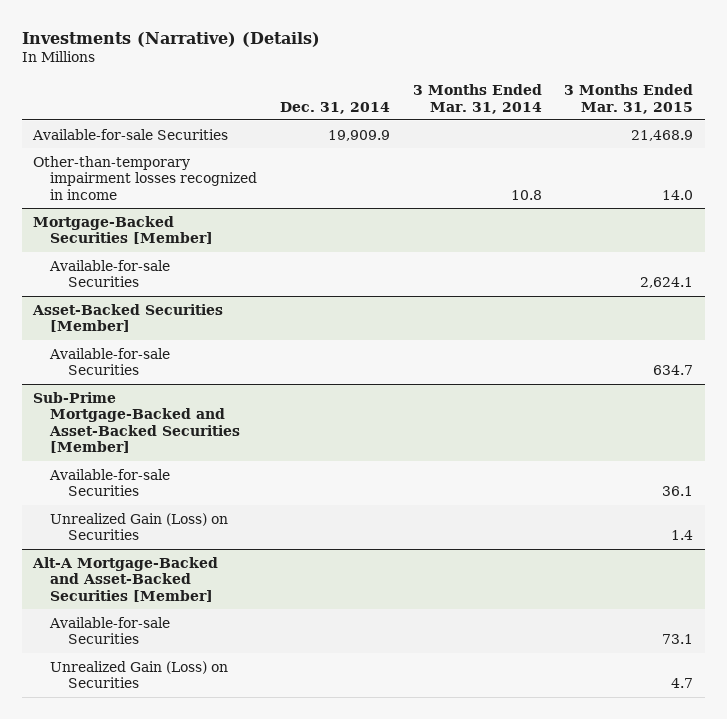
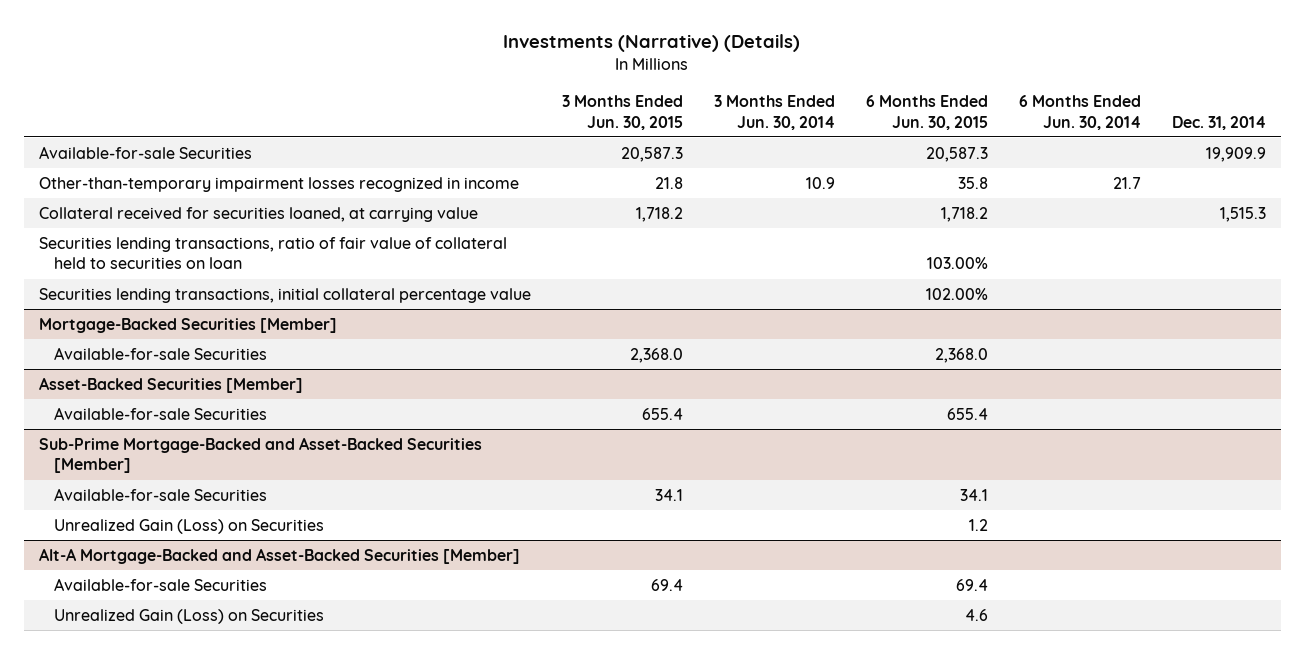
[412,84,542,114] 3 Months Ended Mar. 31, 2014 -> none
[564,84,694,114] 3 Months Ended Mar. 31, 2015 -> none
none -> [561,95,683,130] 3 Months Ended Jun. 30, 2015
none -> [713,95,835,130] 3 Months Ended Jun. 30, 2014
none -> [865,95,988,130] 6 Months Ended Jun. 30, 2015
none -> [1018,95,1141,130] 6 Months Ended Jun. 30, 2014
none -> [38,206,478,222] Collateral received for securities loaned, at carrying value
none -> [38,236,507,270] Securities lending transactions, ratio of fair value of collateral held to securities on loan
none -> [38,287,531,303] Securities lending transactions, initial collateral percentage value

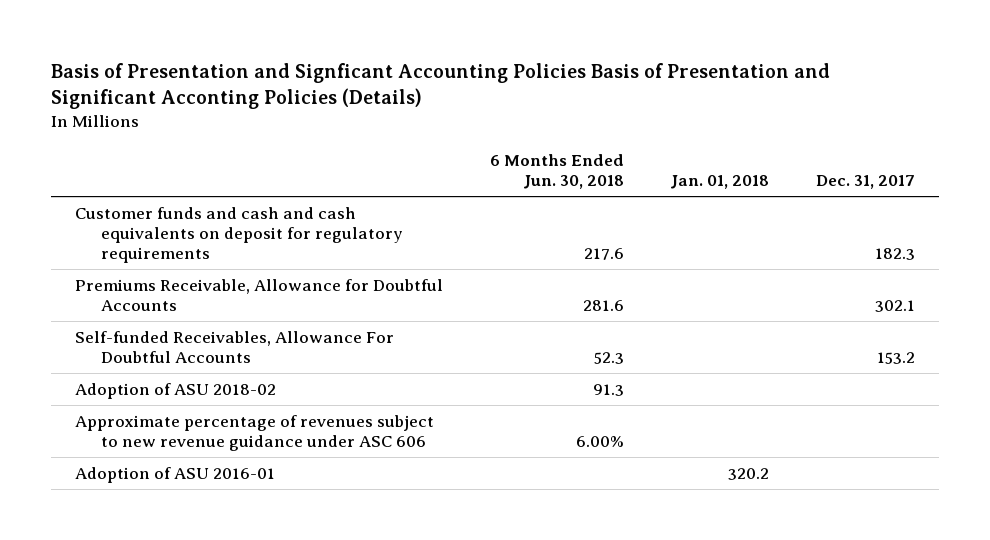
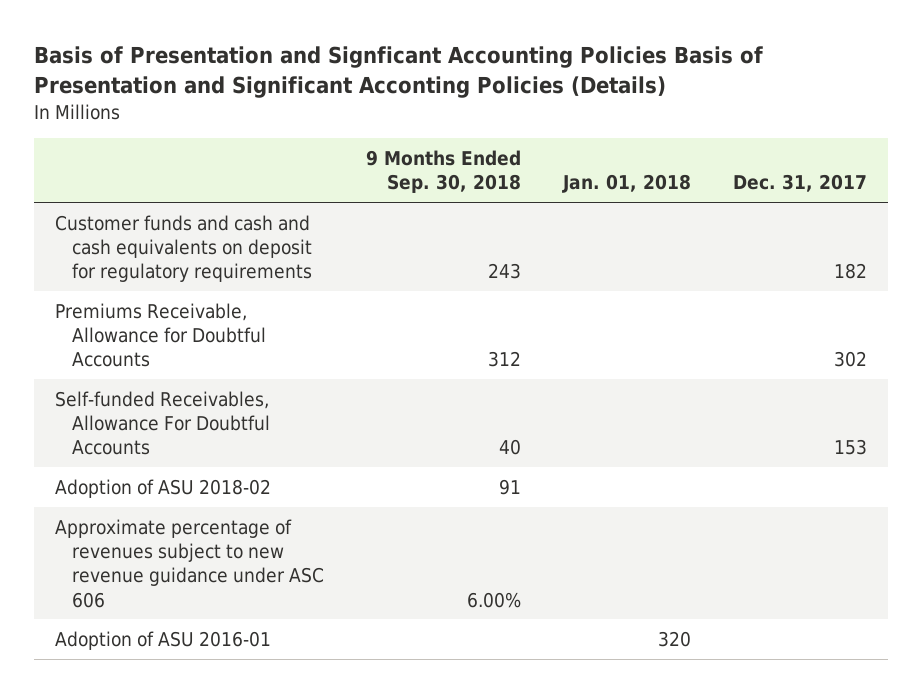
[489,153,624,190] 6 Months Ended Jun. 30, 2018 -> none
none -> [366,150,522,194] 9 Months Ended Sep. 30, 2018
[875,248,916,261] 182.3 -> [833,263,867,280] 182
[875,300,916,313] 302.1 -> [833,351,867,368] 302
[877,352,916,365] 153.2 -> [833,439,867,456] 153
[728,467,770,480] 320.2 -> [657,630,691,647] 320

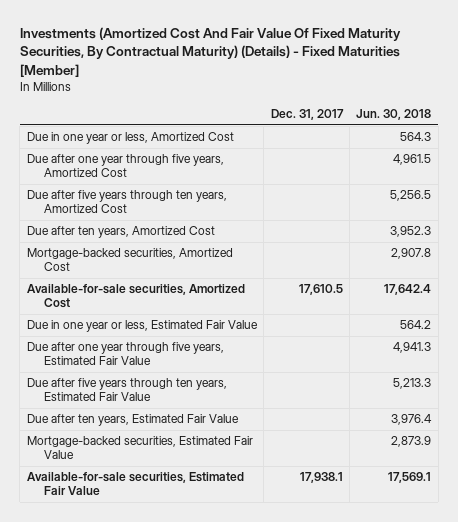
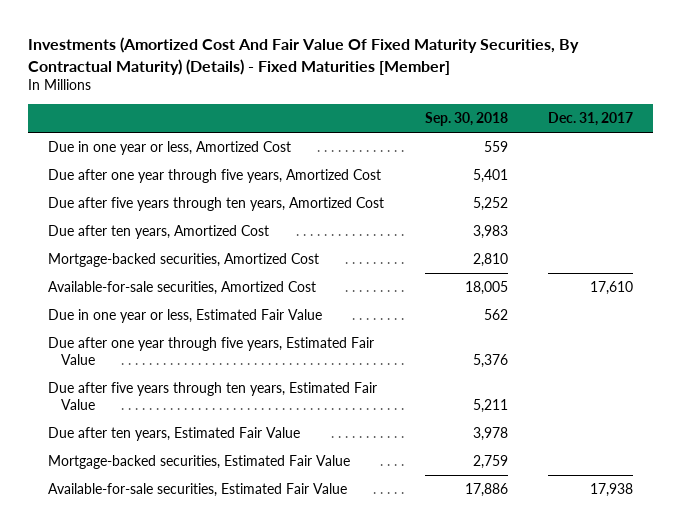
[356,108,432,120] Jun. 30, 2018 -> none
none -> [424,112,508,127] Sep. 30, 2018
[298,284,343,296] 17,610.5 -> [589,280,633,295] 17,610
[299,472,343,484] 17,938.1 -> [589,482,633,497] 17,938

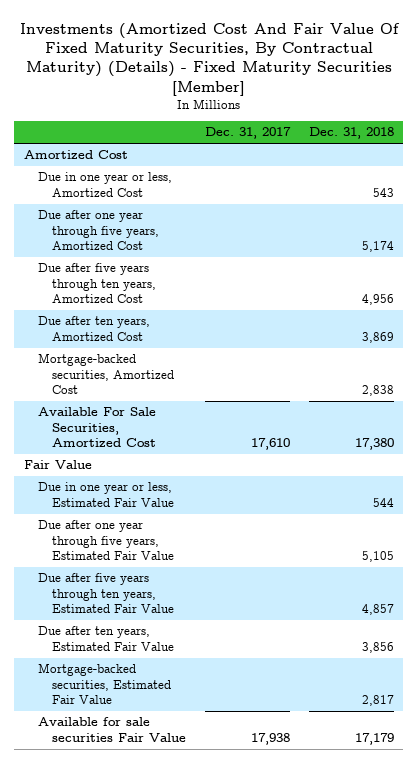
[28,36,580,75] Investments (Amortized Cost And Fair Value Of Fixed Maturity Securities, By Contractual Maturity) (Details) - Fixed Maturities [Member] -> [19,22,400,96] Investments (Amortized Cost And Fair Value Of Fixed Maturity Securities, By Contractual Maturity) (Details) - Fixed Maturity Securities [Member]
[424,112,508,127] Sep. 30, 2018 -> none
none -> [308,127,394,140] Dec. 31, 2018
none -> [23,150,128,160] Amortized Cost
[48,280,317,295] Available-for-sale securities, Amortized Cost -> [38,407,157,448] Available For Sale Securities, Amortized Cost
none -> [23,460,92,470] Fair Value
[48,482,348,497] Available-for-sale securities, Estimated Fair Value -> [38,717,187,742] Available for sale securities Fair Value

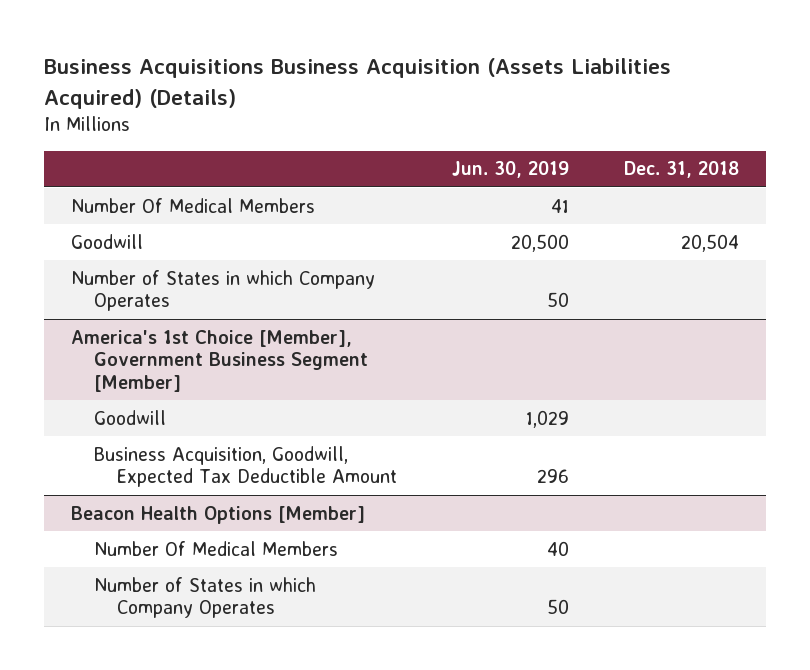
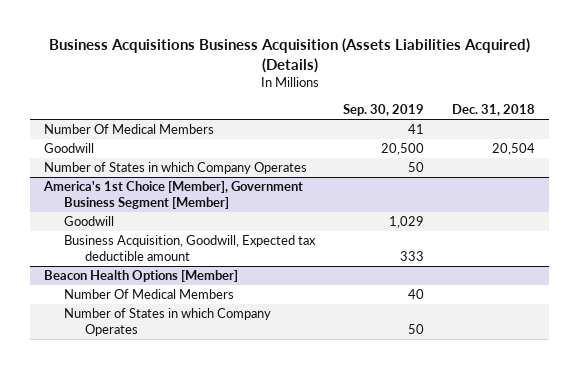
[452,161,570,179] Jun. 30, 2019 -> none
none -> [343,104,425,117] Sep. 30, 2019
[94,445,398,488] Business Acquisition, Goodwill, Expected Tax Deductible Amount -> [64,235,317,262] Business Acquisition, Goodwill, Expected tax deductible amount

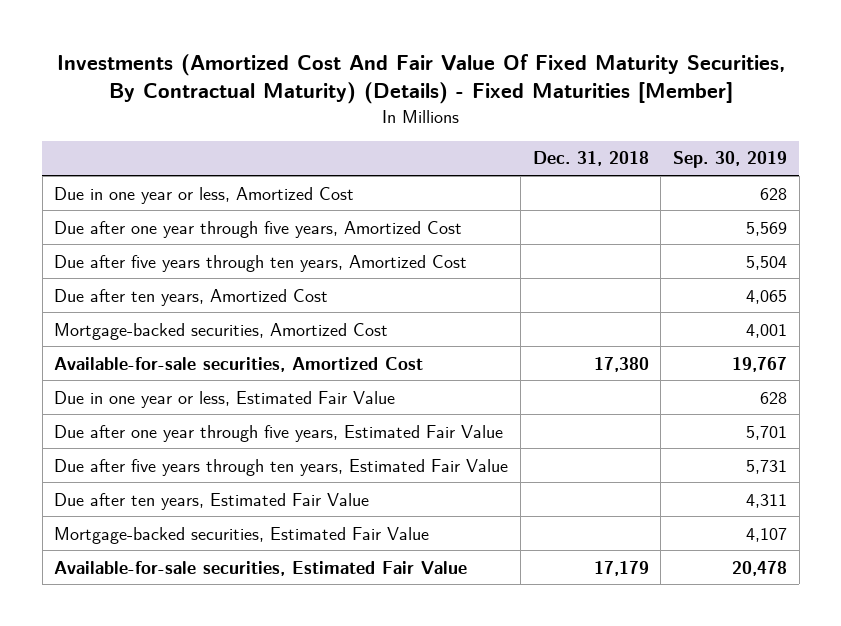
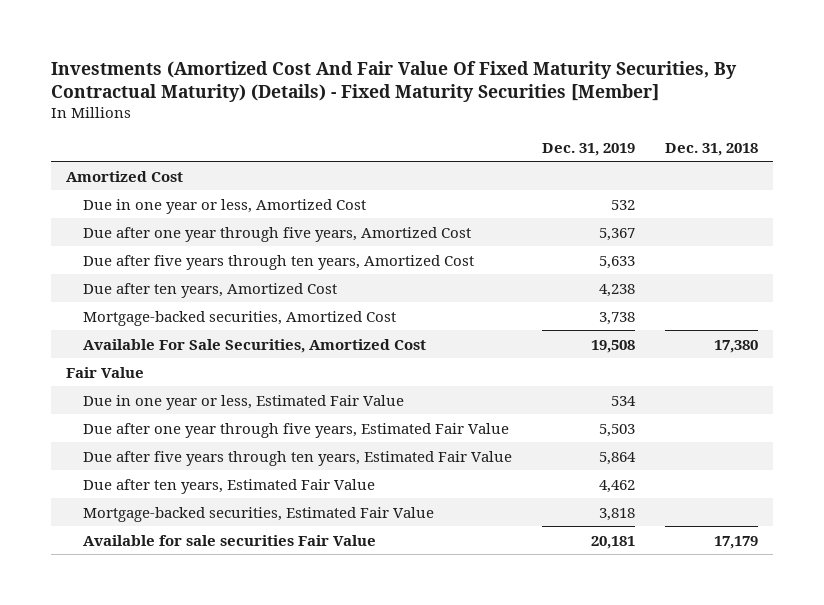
[56,54,785,105] Investments (Amortized Cost And Fair Value Of Fixed Maturity Securities, By Contractual Maturity) (Details) - Fixed Maturities [Member] -> [51,60,738,102] Investments (Amortized Cost And Fair Value Of Fixed Maturity Securities, By Contractual Maturity) (Details) - Fixed Maturity Securities [Member]
[672,151,787,169] Sep. 30, 2019 -> none
none -> [541,142,635,156] Dec. 31, 2019
none -> [66,170,184,182] Amortized Cost
[54,356,424,372] Available-for-sale securities, Amortized Cost -> [83,338,427,353] Available For Sale Securities, Amortized Cost
none -> [66,366,145,378] Fair Value
[54,560,468,576] Available-for-sale securities, Estimated Fair Value -> [83,534,377,546] Available for sale securities Fair Value

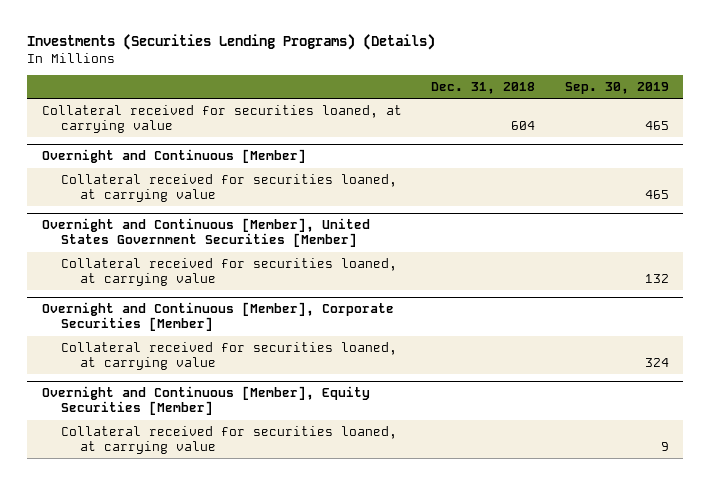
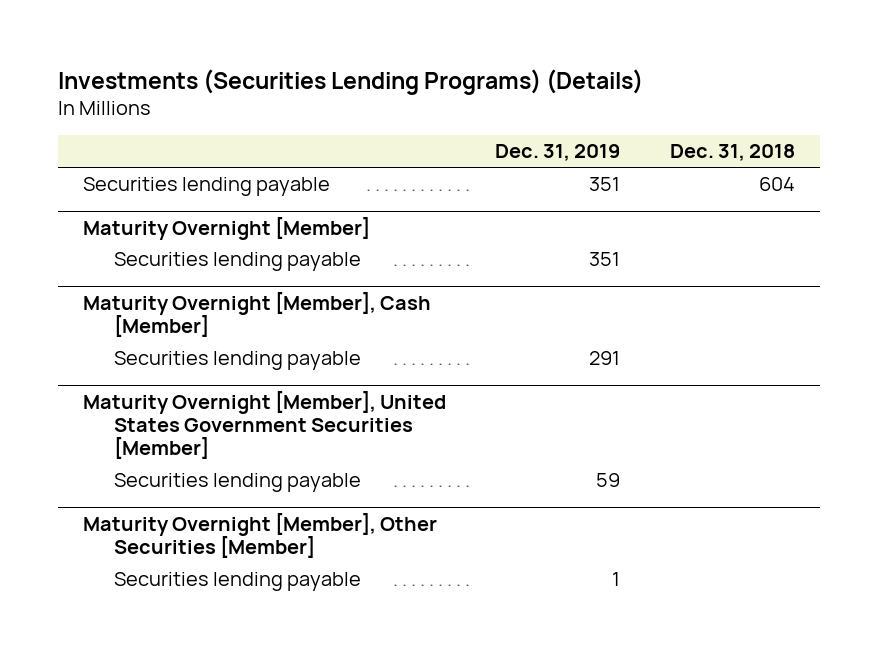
[564,81,669,94] Sep. 30, 2019 -> none
none -> [495,144,621,162] Dec. 31, 2019
[41,302,394,332] Overnight and Continuous [Member], Corporate Securities [Member] -> none
[60,341,397,370] Collateral received for securities loaned, at carrying value -> none
[41,386,370,416] Overnight and Continuous [Member], Equity Securities [Member] -> none
[60,425,397,454] Collateral received for securities loaned, at carrying value -> none
[41,104,402,133] Collateral received for securities loaned, at carrying value -> [82,177,330,197] Securities lending payable
[41,149,306,164] Overnight and Continuous [Member] -> [82,216,370,240] Maturity Overnight [Member]
[60,173,397,202] Collateral received for securities loaned, at carrying value -> [114,252,362,272] Securities lending payable
none -> [82,291,431,337] Maturity Overnight [Member], Cash [Member]
none -> [114,351,362,371] Securities lending payable
[41,218,370,248] Overnight and Continuous [Member], United States Government Securities [Member] -> [82,390,446,460] Maturity Overnight [Member], United States Government Securities [Member]
[60,257,397,286] Collateral received for securities loaned, at carrying value -> [114,473,362,493] Securities lending payable
none -> [82,512,437,558] Maturity Overnight [Member], Other Securities [Member]
none -> [114,572,362,592] Securities lending payable

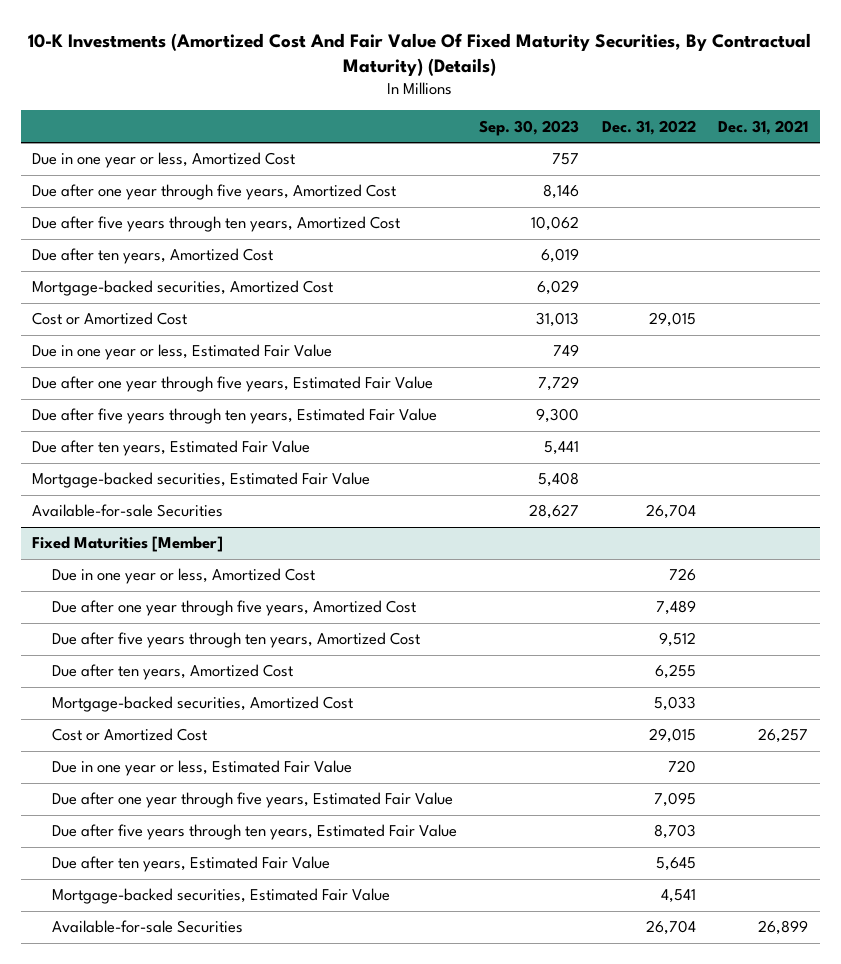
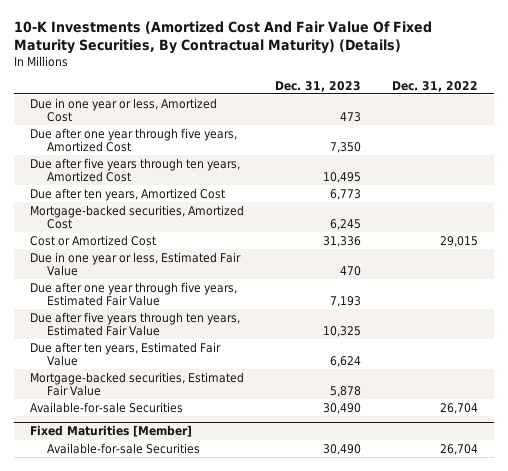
[479,119,580,136] Sep. 30, 2023 -> none
[718,119,809,135] Dec. 31, 2021 -> none
none -> [274,80,361,92] Dec. 31, 2023
[51,568,315,585] Due in one year or less, Amortized Cost -> none
[51,600,416,617] Due after one year through five years, Amortized Cost -> none
[51,632,420,649] Due after five years through ten years, Amortized Cost -> none
[51,664,293,681] Due after ten years, Amortized Cost -> none
[51,696,353,713] Mortgage-backed securities, Amortized Cost -> none
[51,728,207,742] Cost or Amortized Cost -> none
[51,760,352,777] Due in one year or less, Estimated Fair Value -> none
[51,792,453,809] Due after one year through five years, Estimated Fair Value -> none
[51,824,457,841] Due after five years through ten years, Estimated Fair Value -> none
[51,856,330,873] Due after ten years, Estimated Fair Value -> none
[51,888,390,905] Mortgage-backed securities, Estimated Fair Value -> none

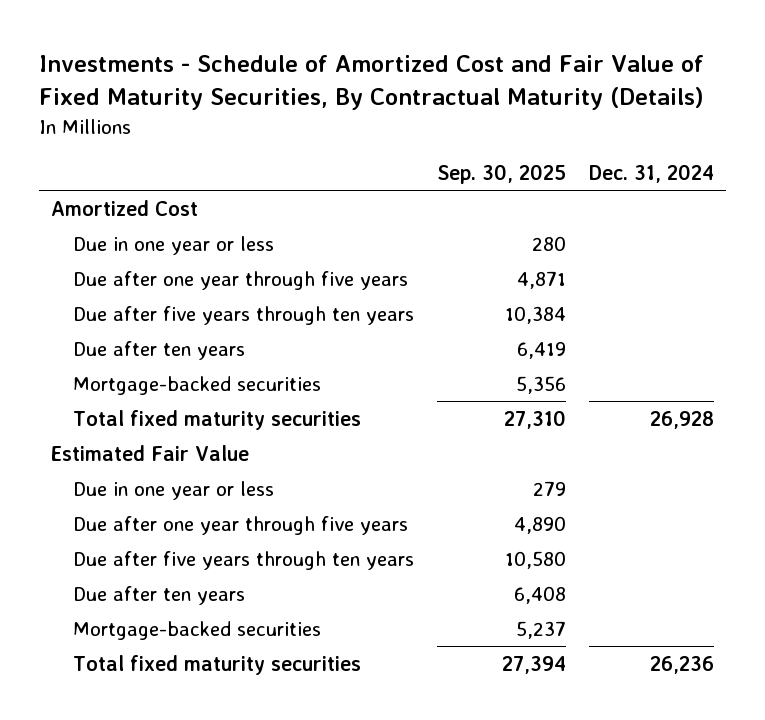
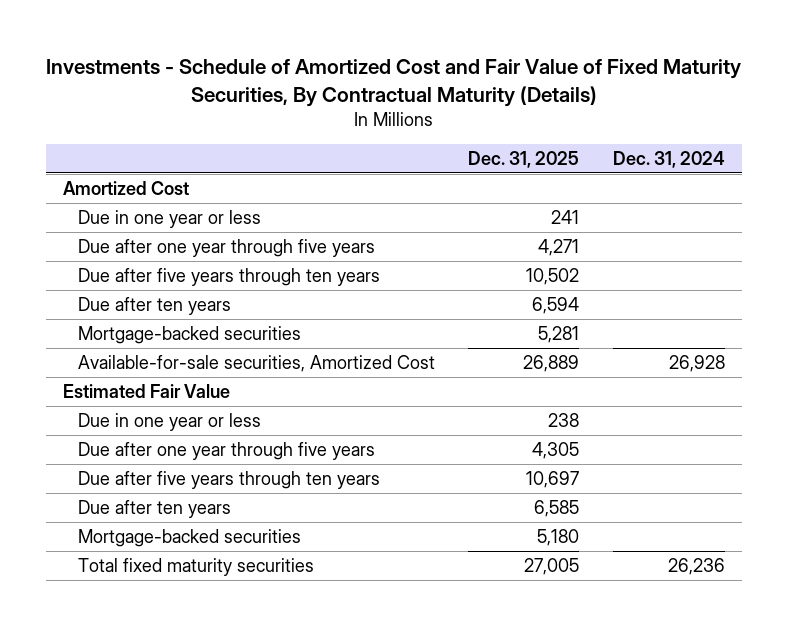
[437,163,567,184] Sep. 30, 2025 -> none
none -> [468,150,580,168] Dec. 31, 2025
[72,409,361,430] Total fixed maturity securities -> [77,355,435,373] Available-for-sale securities, Amortized Cost

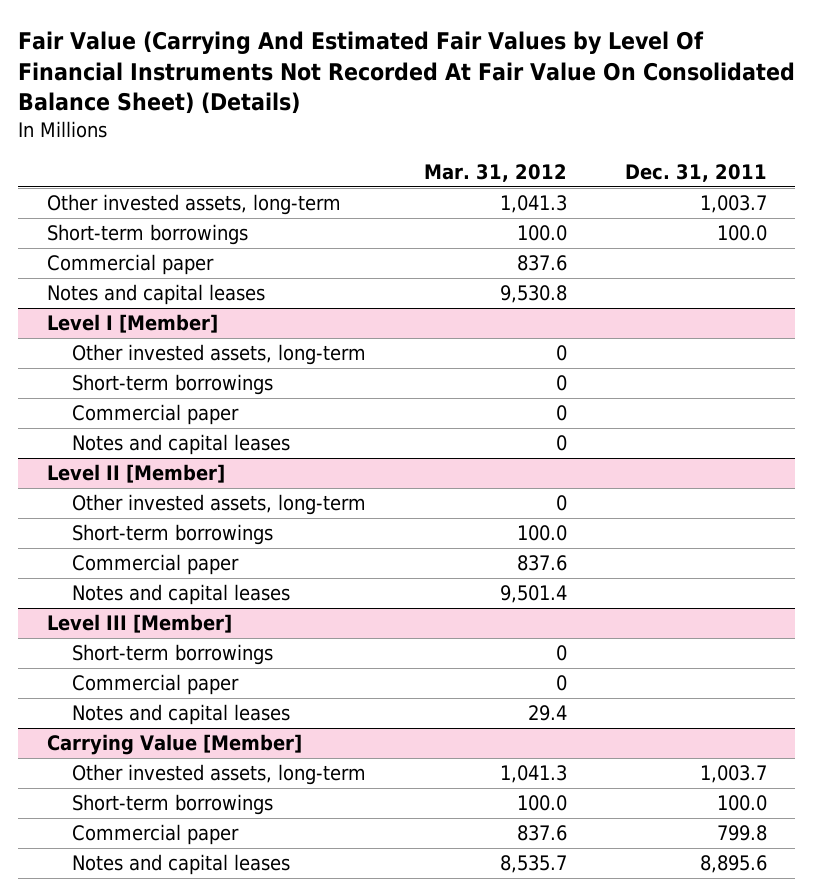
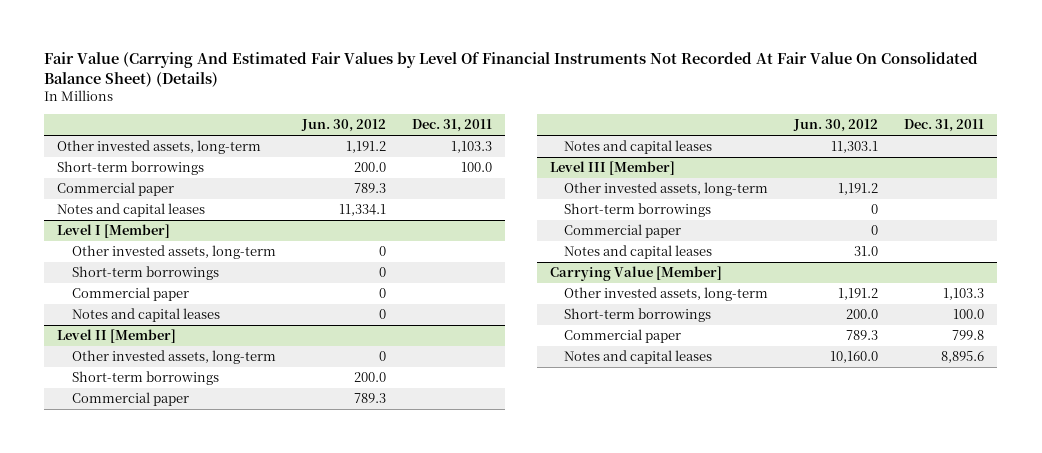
[424,163,568,182] Mar. 31, 2012 -> none
none -> [300,119,386,133] Jun. 30, 2012
[699,195,767,214] 1,003.7 -> [450,141,492,154] 1,103.3
none -> [564,182,769,197] Other invested assets, long-term
[699,765,767,784] 1,003.7 -> [943,288,985,301] 1,103.3

